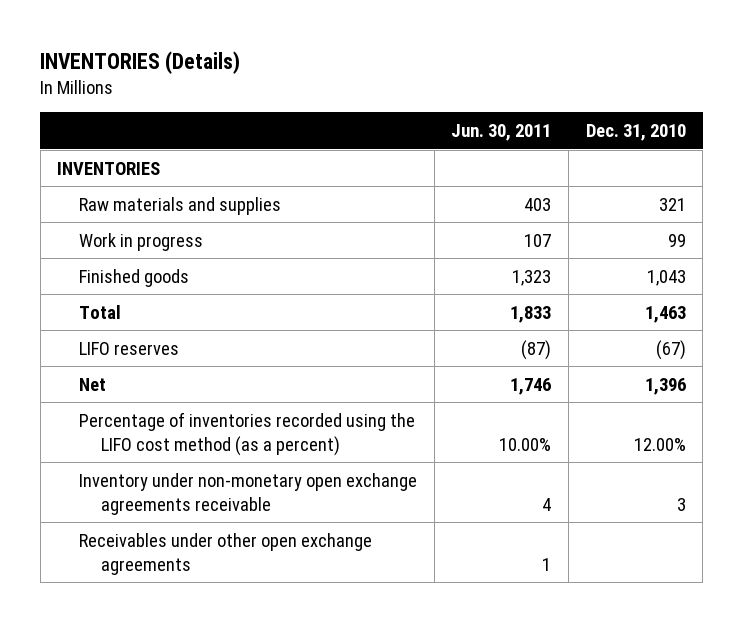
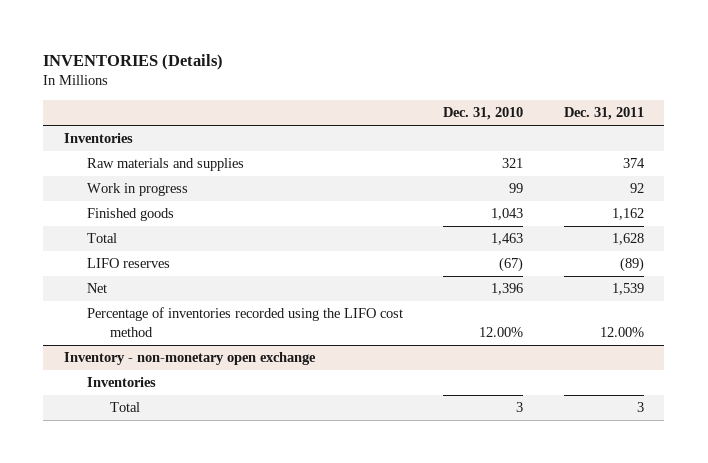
[451,124,552,142] Jun. 30, 2011 -> none
none -> [563,107,644,121] Dec. 31, 2011
[57,161,161,175] INVENTORIES -> [63,133,133,144] Inventories
[79,472,418,515] Inventory under non-monetary open exchange agreements receivable -> none
[79,532,373,575] Receivables under other open exchange agreements -> none
[79,411,416,456] Percentage of inventories recorded using the LIFO cost method (as a percent) -> [86,307,403,337] Percentage of inventories recorded using the LIFO cost method
none -> [63,352,316,366] Inventory - non-monetary open exchange
none -> [86,377,156,388] Inventories
none -> [109,402,140,413] Total

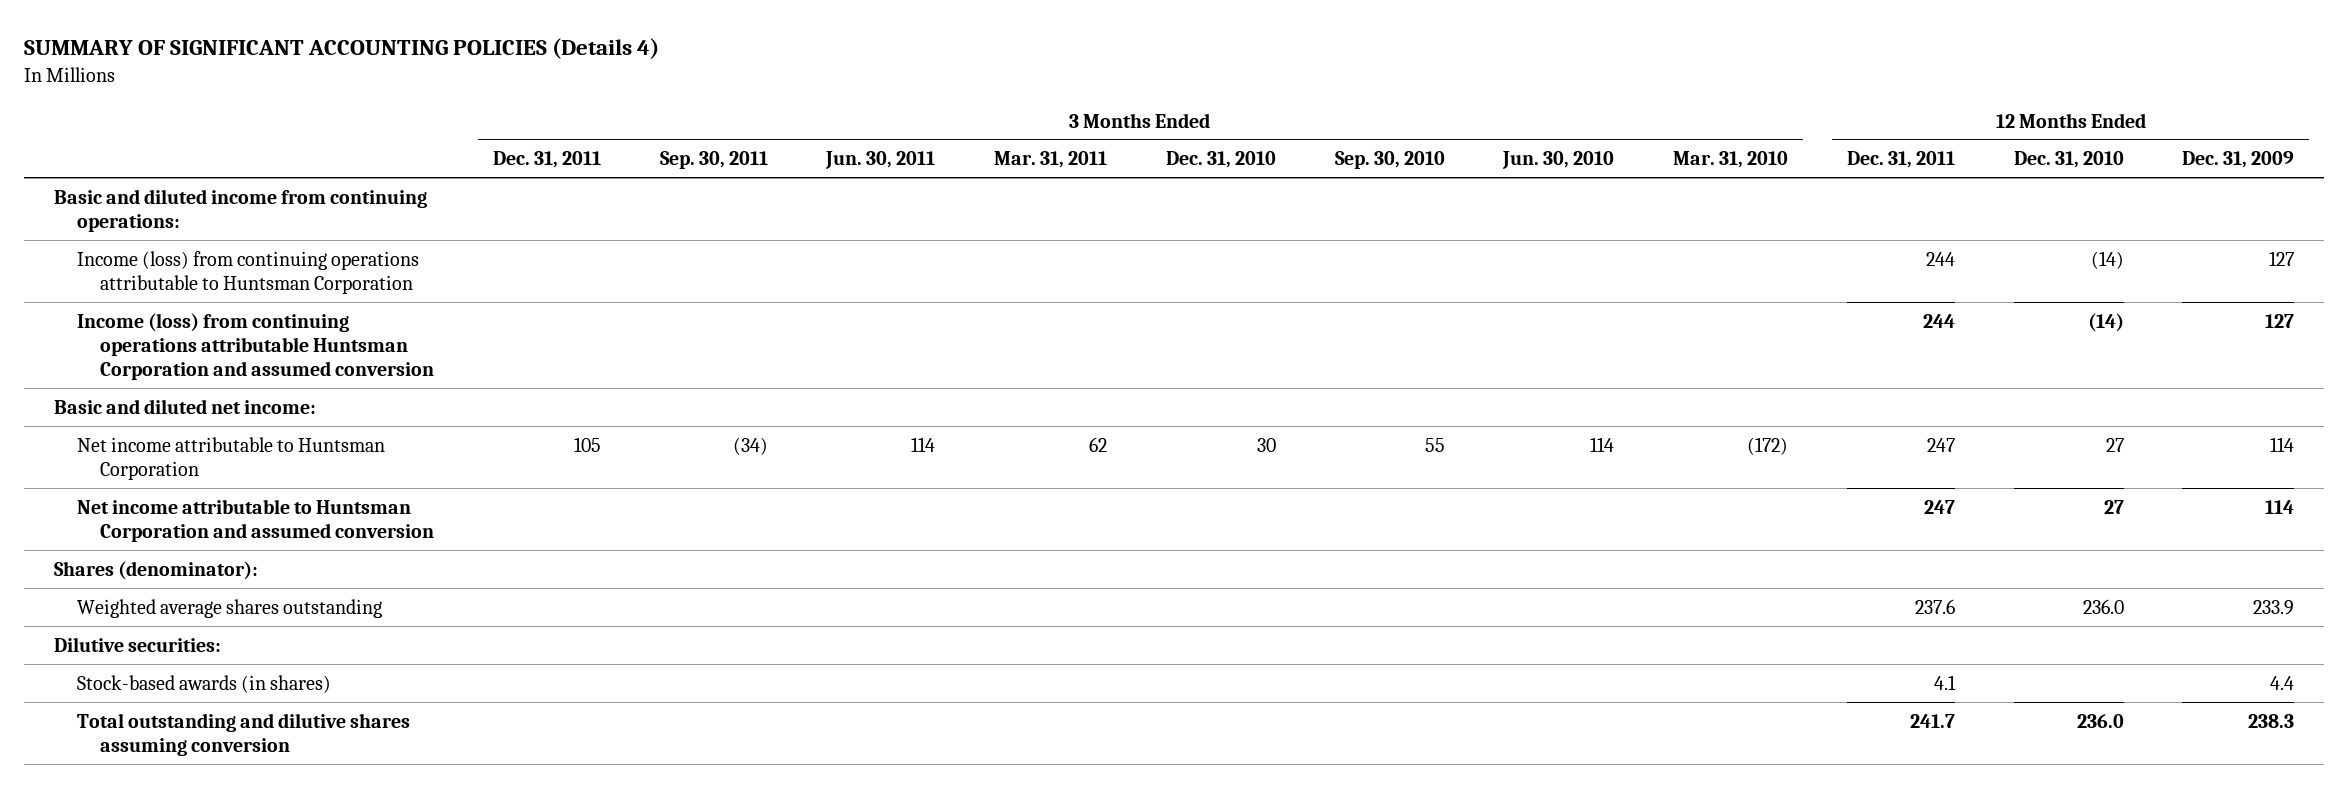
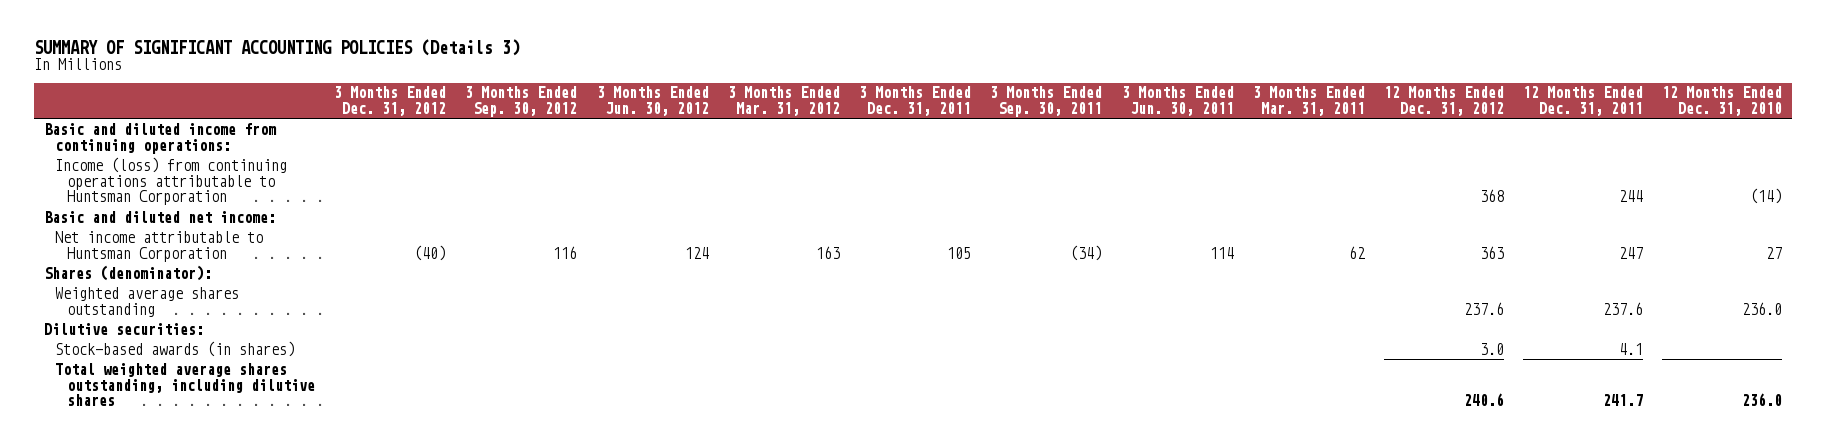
[24,38,660,60] SUMMARY OF SIGNIFICANT ACCOUNTING POLICIES (Details 4) -> [34,38,521,56] SUMMARY OF SIGNIFICANT ACCOUNTING POLICIES (Details 3)
[1165,151,1276,169] Dec. 31, 2010 -> none
[1334,151,1445,170] Sep. 30, 2010 -> none
[1502,151,1615,170] Jun. 30, 2010 -> none
[1673,151,1789,169] Mar. 31, 2010 -> none
[2182,151,2295,169] Dec. 31, 2009 -> none
none -> [334,86,447,117] 3 Months Ended Dec. 31, 2012
none -> [465,86,578,118] 3 Months Ended Sep. 30, 2012
none -> [596,86,709,117] 3 Months Ended Jun. 30, 2012
none -> [727,86,840,117] 3 Months Ended Mar. 31, 2012
none -> [1383,86,1504,117] 12 Months Ended Dec. 31, 2012
[76,312,435,380] Income (loss) from continuing operations attributable Huntsman Corporation and assumed conversion -> none
[76,498,435,542] Net income attributable to Huntsman Corporation and assumed conversion -> none
[76,712,410,756] Total outstanding and dilutive shares assuming conversion -> [55,362,315,407] Total weighted average shares outstanding, including dilutive shares

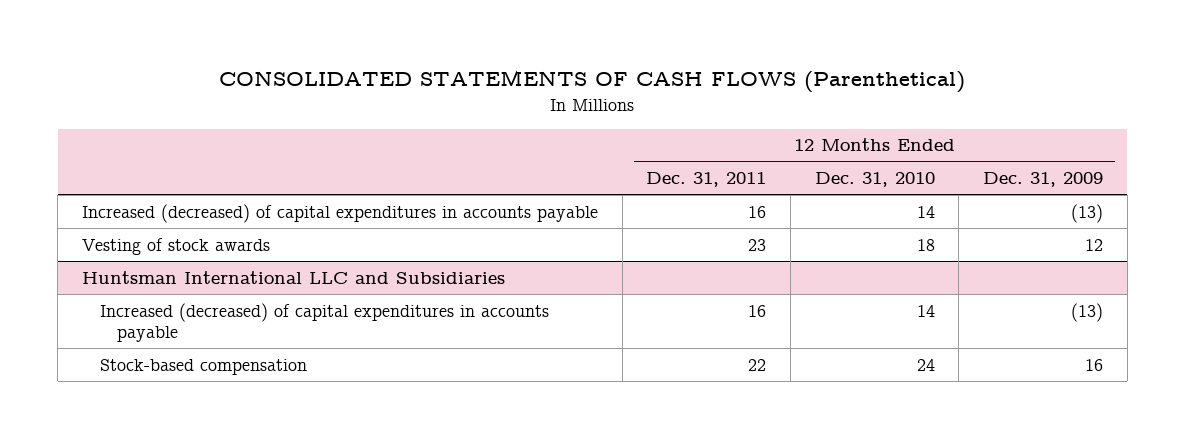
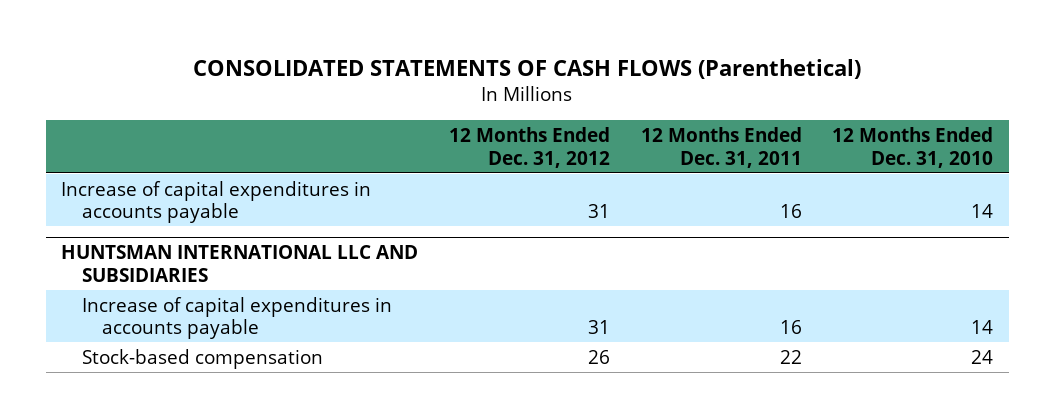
[982,171,1103,187] Dec. 31, 2009 -> none
none -> [449,127,611,168] 12 Months Ended Dec. 31, 2012
[82,237,271,255] Vesting of stock awards -> none
[82,203,599,223] Increased (decreased) of capital expenditures in accounts payable -> [61,180,372,224] Increase of capital expenditures in accounts payable
[82,270,506,284] Huntsman International LLC and Subsidiaries -> [61,244,419,282] HUNTSMAN INTERNATIONAL LLC AND SUBSIDIARIES
[99,302,549,343] Increased (decreased) of capital expenditures in accounts payable -> [81,296,392,340] Increase of capital expenditures in accounts payable

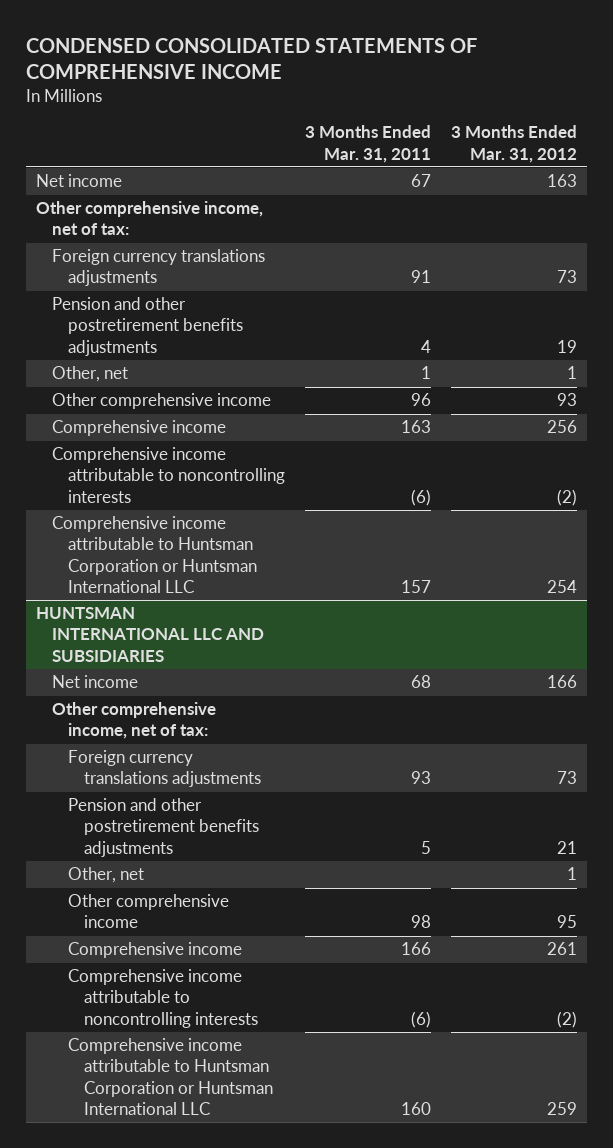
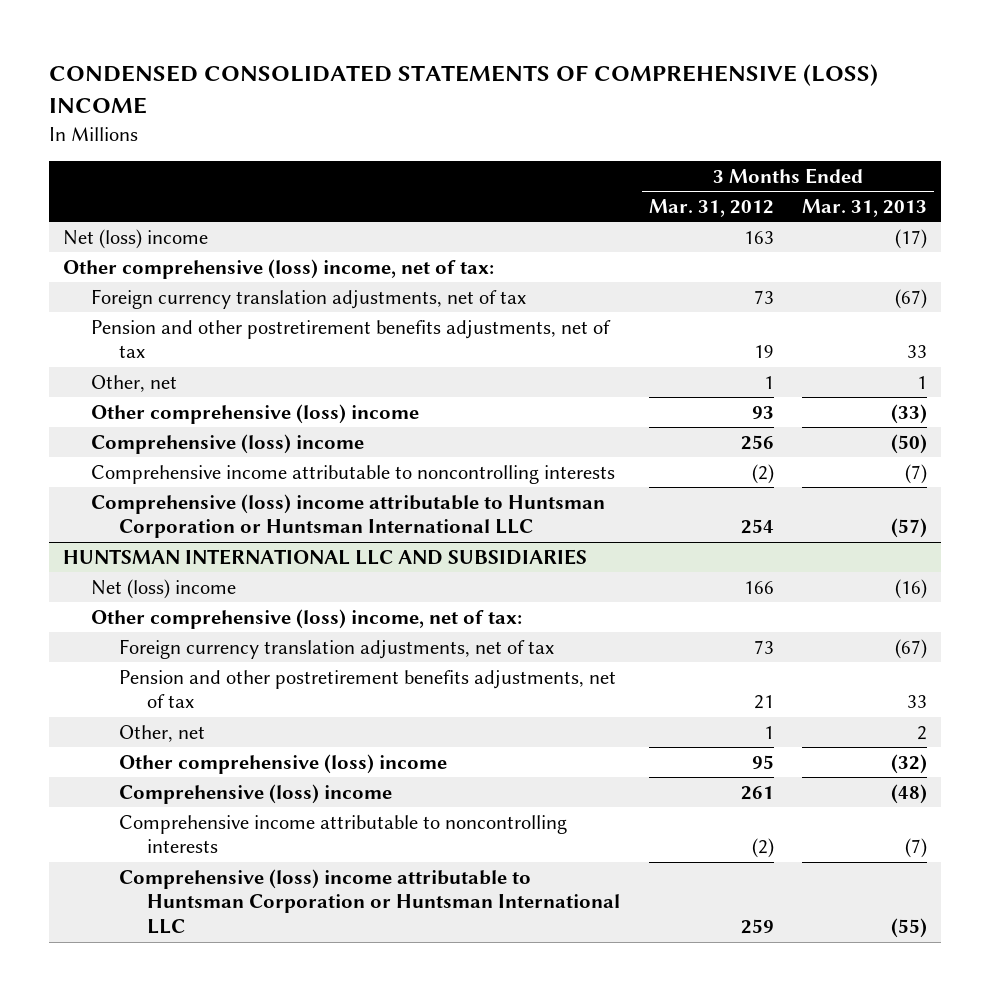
[26,37,478,80] CONDENSED CONSOLIDATED STATEMENTS OF COMPREHENSIVE INCOME -> [48,63,878,114] CONDENSED CONSOLIDATED STATEMENTS OF COMPREHENSIVE (LOSS) INCOME
[304,125,431,163] 3 Months Ended Mar. 31, 2011 -> none
none -> [802,199,928,218] Mar. 31, 2013
[36,174,123,188] Net income -> [62,228,208,249] Net (loss) income
[36,201,264,236] Other comprehensive income, net of tax: -> [62,258,494,279] Other comprehensive (loss) income, net of tax:
[52,249,266,287] Foreign currency translations adjustments -> [91,288,527,309] Foreign currency translation adjustments, net of tax
[52,297,243,356] Pension and other postretirement benefits adjustments -> [91,319,612,359] Pension and other postretirement benefits adjustments, net of tax
[52,393,272,410] Other comprehensive income -> [91,403,420,424] Other comprehensive (loss) income
[52,420,227,437] Comprehensive income -> [91,433,365,454] Comprehensive (loss) income
[52,516,257,593] Comprehensive income attributable to Huntsman Corporation or Huntsman International LLC -> [91,493,606,539] Comprehensive (loss) income attributable to Huntsman Corporation or Huntsman International LLC
[52,675,139,689] Net income -> [91,578,237,599] Net (loss) income
[52,702,217,740] Other comprehensive income, net of tax: -> [91,608,523,629] Other comprehensive (loss) income, net of tax:
[67,750,261,788] Foreign currency translations adjustments -> [119,638,555,659] Foreign currency translation adjustments, net of tax
[67,798,259,857] Pension and other postretirement benefits adjustments -> [119,669,617,709] Pension and other postretirement benefits adjustments, net of tax
[67,894,229,929] Other comprehensive income -> [119,753,448,774] Other comprehensive (loss) income
[67,942,242,959] Comprehensive income -> [119,783,393,804] Comprehensive (loss) income
[67,1038,273,1115] Comprehensive income attributable to Huntsman Corporation or Huntsman International LLC -> [119,868,621,935] Comprehensive (loss) income attributable to Huntsman Corporation or Huntsman International LLC

